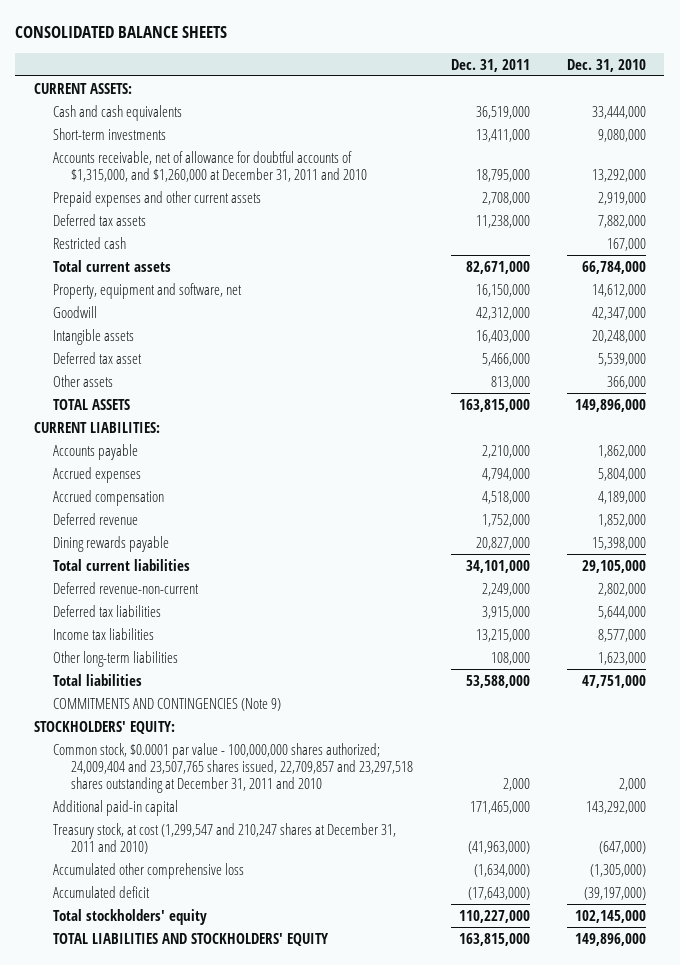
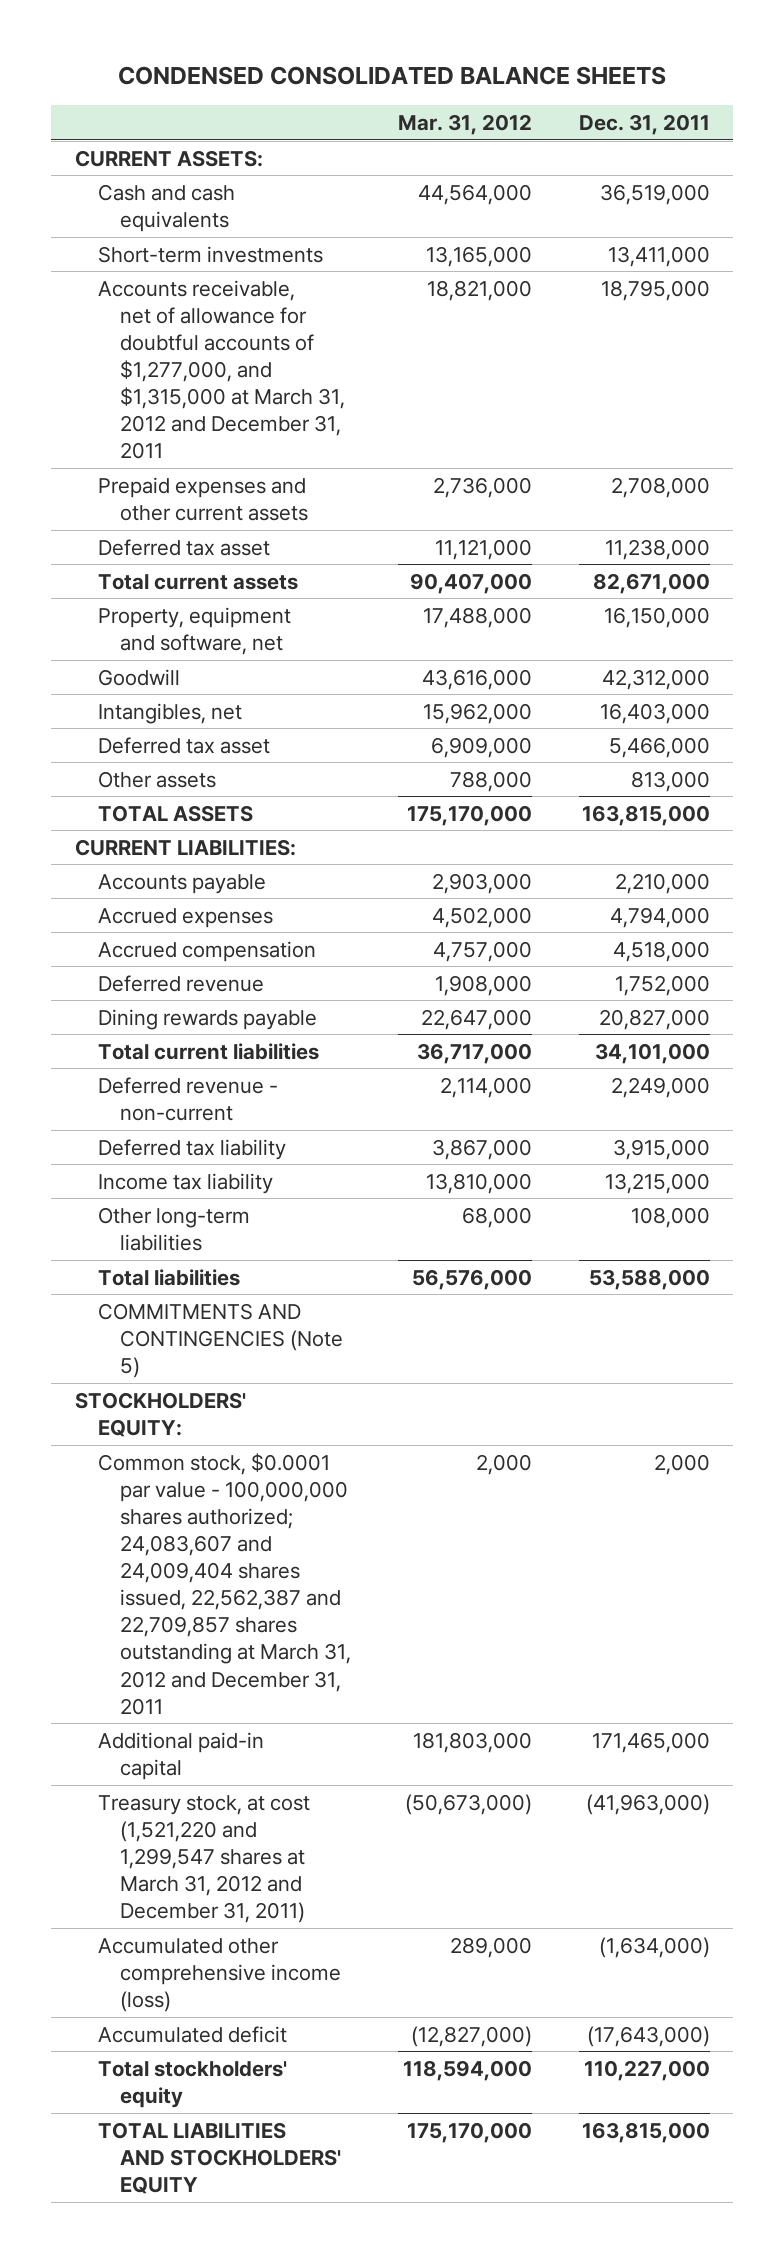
[15,26,228,39] CONSOLIDATED BALANCE SHEETS -> [118,66,667,86] CONDENSED CONSOLIDATED BALANCE SHEETS
[566,58,646,72] Dec. 31, 2010 -> none
none -> [398,113,533,135] Mar. 31, 2012
[52,150,368,182] Accounts receivable, net of allowance for doubtful accounts of $1,315,000, and $1,260,000 at December 31, 2011 and 2010 -> [97,279,346,460] Accounts receivable, net of allowance for doubtful accounts of $1,277,000, and $1,315,000 at March 31, 2012 and December 31, 2011
[52,236,126,249] Restricted cash -> none
[52,213,146,226] Deferred tax assets -> [97,538,270,556] Deferred tax asset
[52,328,134,345] Intangible assets -> [97,702,242,724] Intangibles, net
[52,581,199,594] Deferred revenue-non-current -> [97,1076,278,1121] Deferred revenue - non-current
[52,604,161,617] Deferred tax liabilities -> [97,1138,286,1160] Deferred tax liability
[52,627,154,640] Income tax liabilities -> [97,1172,273,1194] Income tax liability
[52,697,281,711] COMMITMENTS AND CONTINGENCIES (Note 9) -> [97,1302,344,1378] COMMITMENTS AND CONTINGENCIES (Note 5)
[52,742,414,794] Common stock, $0.0001 par value - 100,000,000 shares authorized; 24,009,404 and 23,507,765 shares issued, 22,709,857 and 23,297,518 shares outstanding at December 31, 2011 and 2010 -> [97,1452,352,1715] Common stock, $0.0001 par value - 100,000,000 shares authorized; 24,083,607 and 24,009,404 shares issued, 22,562,387 and 22,709,857 shares outstanding at March 31, 2012 and December 31, 2011
[52,822,396,854] Treasury stock, at cost (1,299,547 and 210,247 shares at December 31, 2011 and 2010) -> [97,1794,310,1924] Treasury stock, at cost (1,521,220 and 1,299,547 shares at March 31, 2012 and December 31, 2011)
[52,862,244,879] Accumulated other comprehensive loss -> [97,1937,342,2012] Accumulated other comprehensive income (loss)

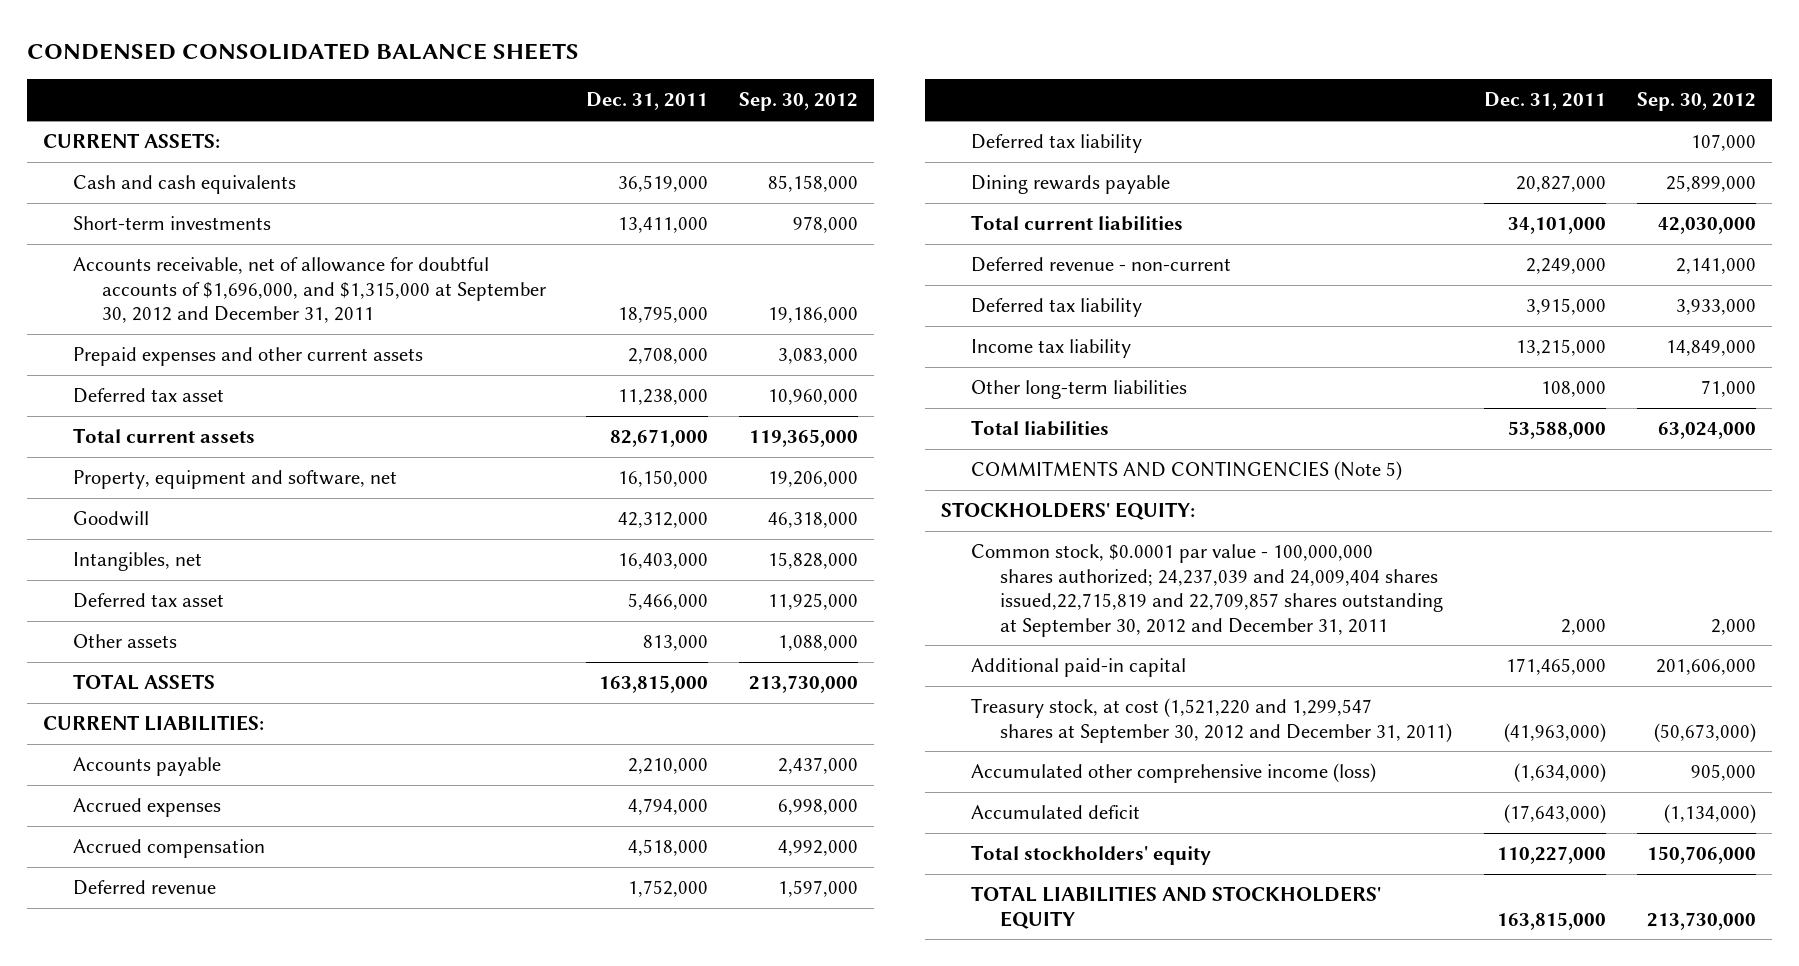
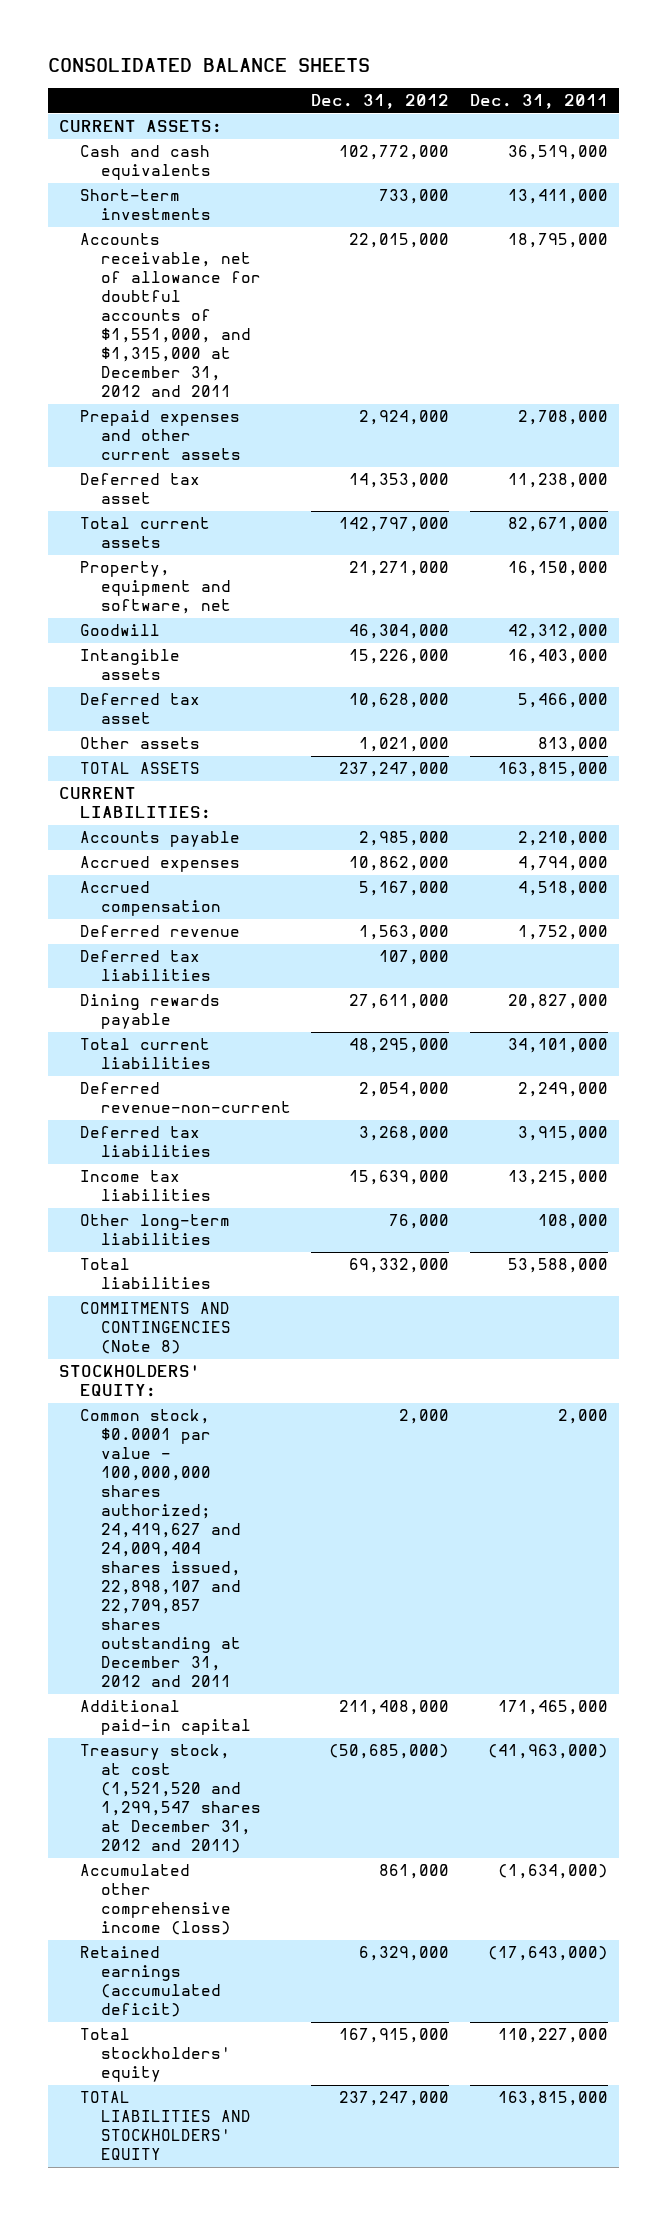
[27,42,580,60] CONDENSED CONSOLIDATED BALANCE SHEETS -> [48,58,371,73] CONSOLIDATED BALANCE SHEETS
[739,92,859,112] Sep. 30, 2012 -> none
none -> [311,94,450,110] Dec. 31, 2012
[72,257,547,324] Accounts receivable, net of allowance for doubtful accounts of $1,696,000, and $1,315,000 at September 30, 2012 and December 31, 2011 -> [79,233,261,398] Accounts receivable, net of allowance for doubtful accounts of $1,551,000, and $1,315,000 at December 31, 2012 and 2011
[72,552,202,572] Intangibles, net -> [79,649,180,681] Intangible assets
[970,134,1142,154] Deferred tax liability -> [79,950,211,982] Deferred tax liabilities
[970,257,1231,273] Deferred revenue - non-current -> [79,1082,291,1114] Deferred revenue-non-current
[970,298,1142,318] Deferred tax liability -> [79,1126,211,1158] Deferred tax liabilities
[970,339,1131,359] Income tax liability -> [79,1170,211,1202] Income tax liabilities
[970,461,1402,482] COMMITMENTS AND CONTINGENCIES (Note 5) -> [79,1302,231,1355] COMMITMENTS AND CONTINGENCIES (Note 8)
[970,544,1444,637] Common stock, $0.0001 par value - 100,000,000 shares authorized; 24,237,039 and 24,009,404 shares issued,22,715,819 and 22,709,857 shares outstanding at September 30, 2012 and December 31, 2011 -> [79,1409,241,1687] Common stock, $0.0001 par value - 100,000,000 shares authorized; 24,419,627 and 24,009,404 shares issued, 22,898,107 and 22,709,857 shares outstanding at December 31, 2012 and 2011
[970,698,1453,743] Treasury stock, at cost (1,521,220 and 1,299,547 shares at September 30, 2012 and December 31, 2011) -> [79,1744,261,1854] Treasury stock, at cost (1,521,520 and 1,299,547 shares at December 31, 2012 and 2011)
[970,805,1140,820] Accumulated deficit -> [79,1946,221,2018] Retained earnings (accumulated deficit)

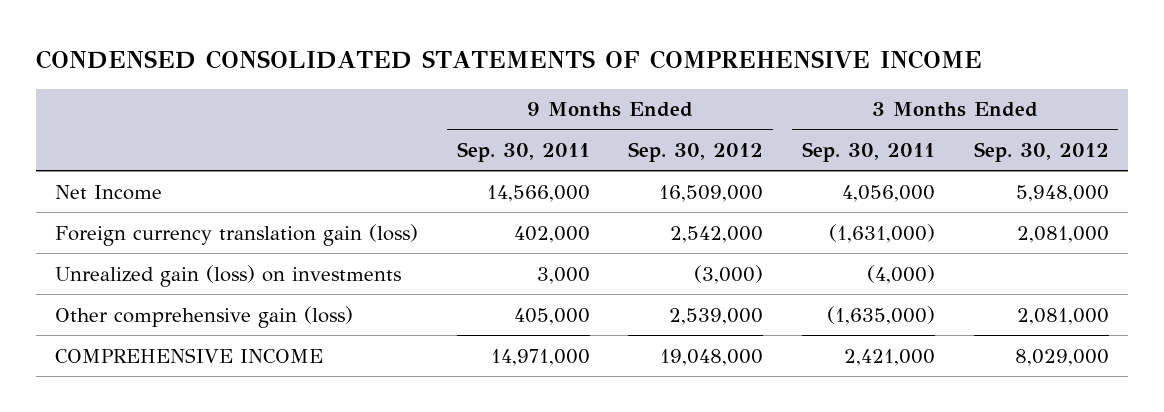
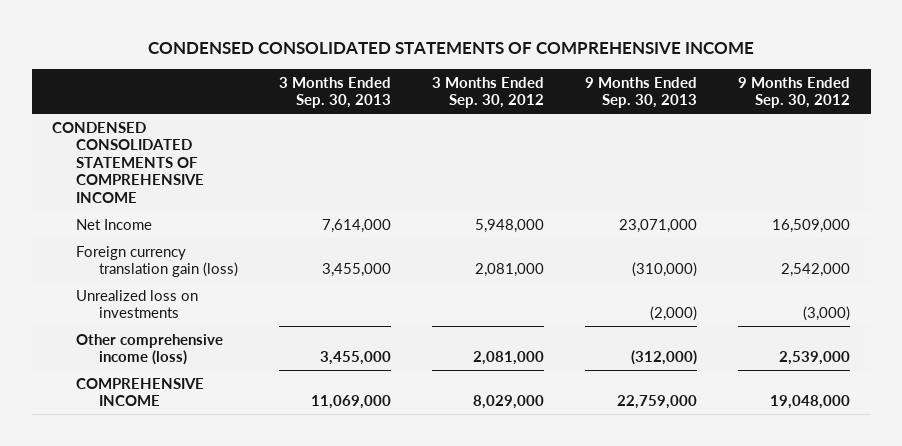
[456,141,590,162] Sep. 30, 2011 -> none
[801,141,935,162] Sep. 30, 2011 -> none
none -> [279,76,392,109] 3 Months Ended Sep. 30, 2013
none -> [585,76,698,109] 9 Months Ended Sep. 30, 2013
none -> [52,121,204,203] CONDENSED CONSOLIDATED STATEMENTS OF COMPREHENSIVE INCOME
[55,264,402,287] Unrealized gain (loss) on investments -> [75,289,198,319] Unrealized loss on investments
[55,305,354,328] Other comprehensive gain (loss) -> [75,333,223,366] Other comprehensive income (loss)

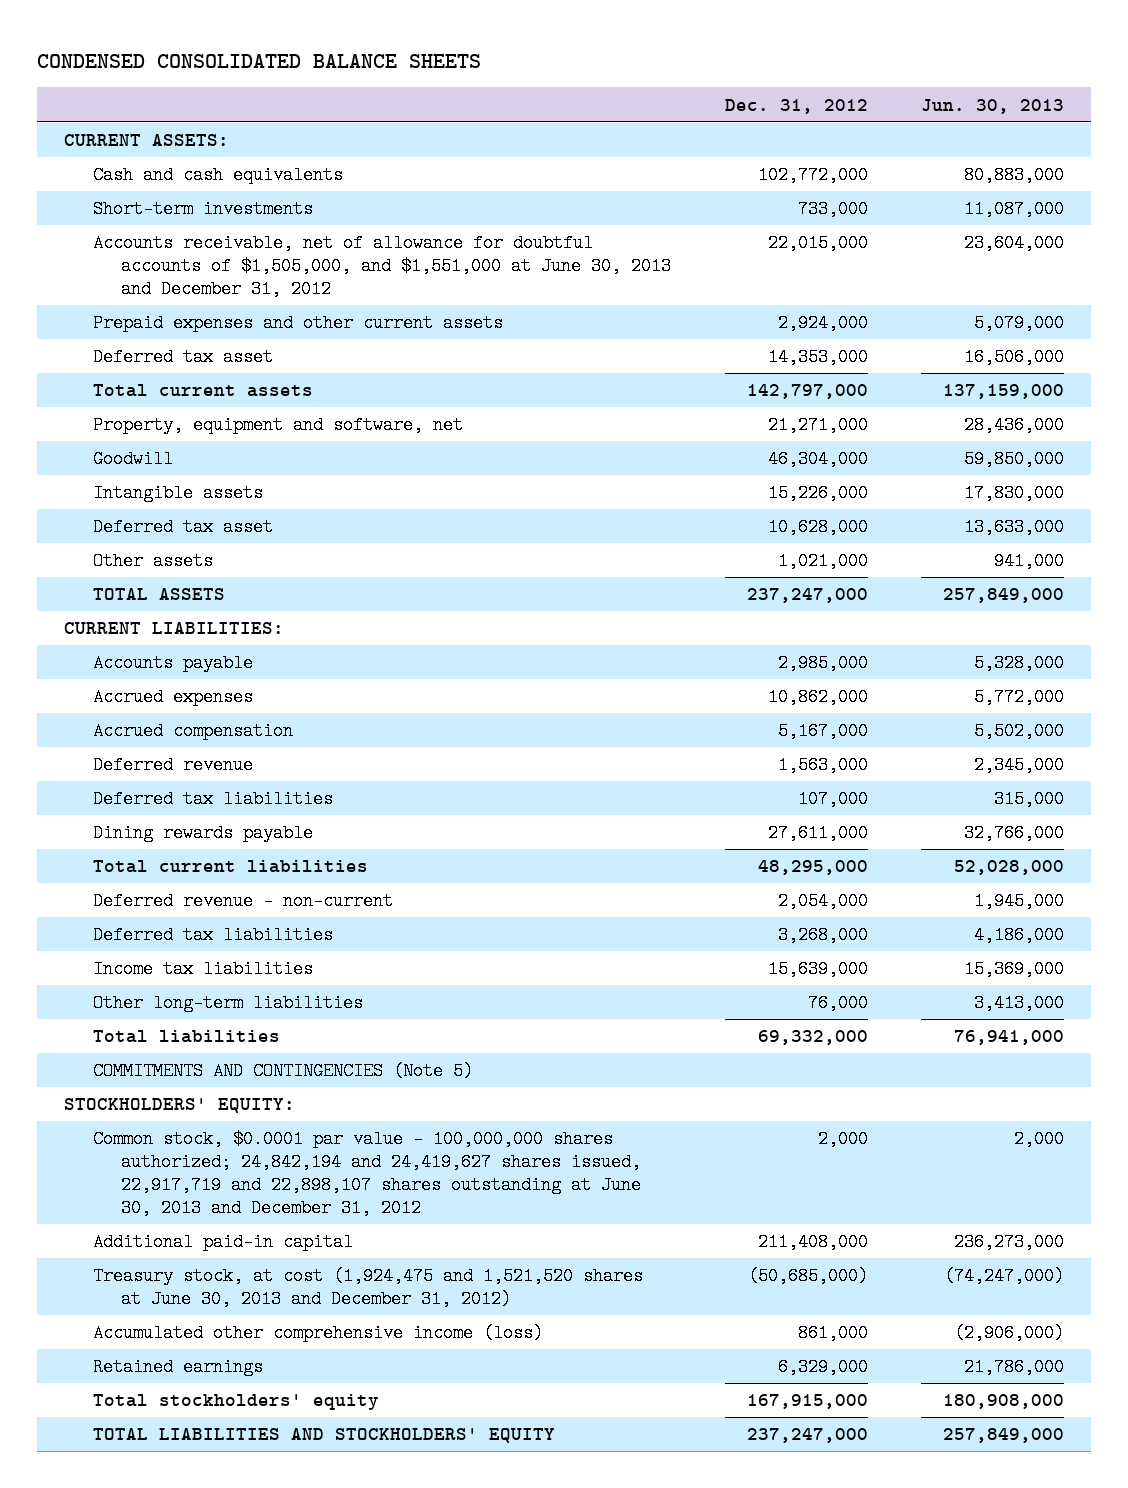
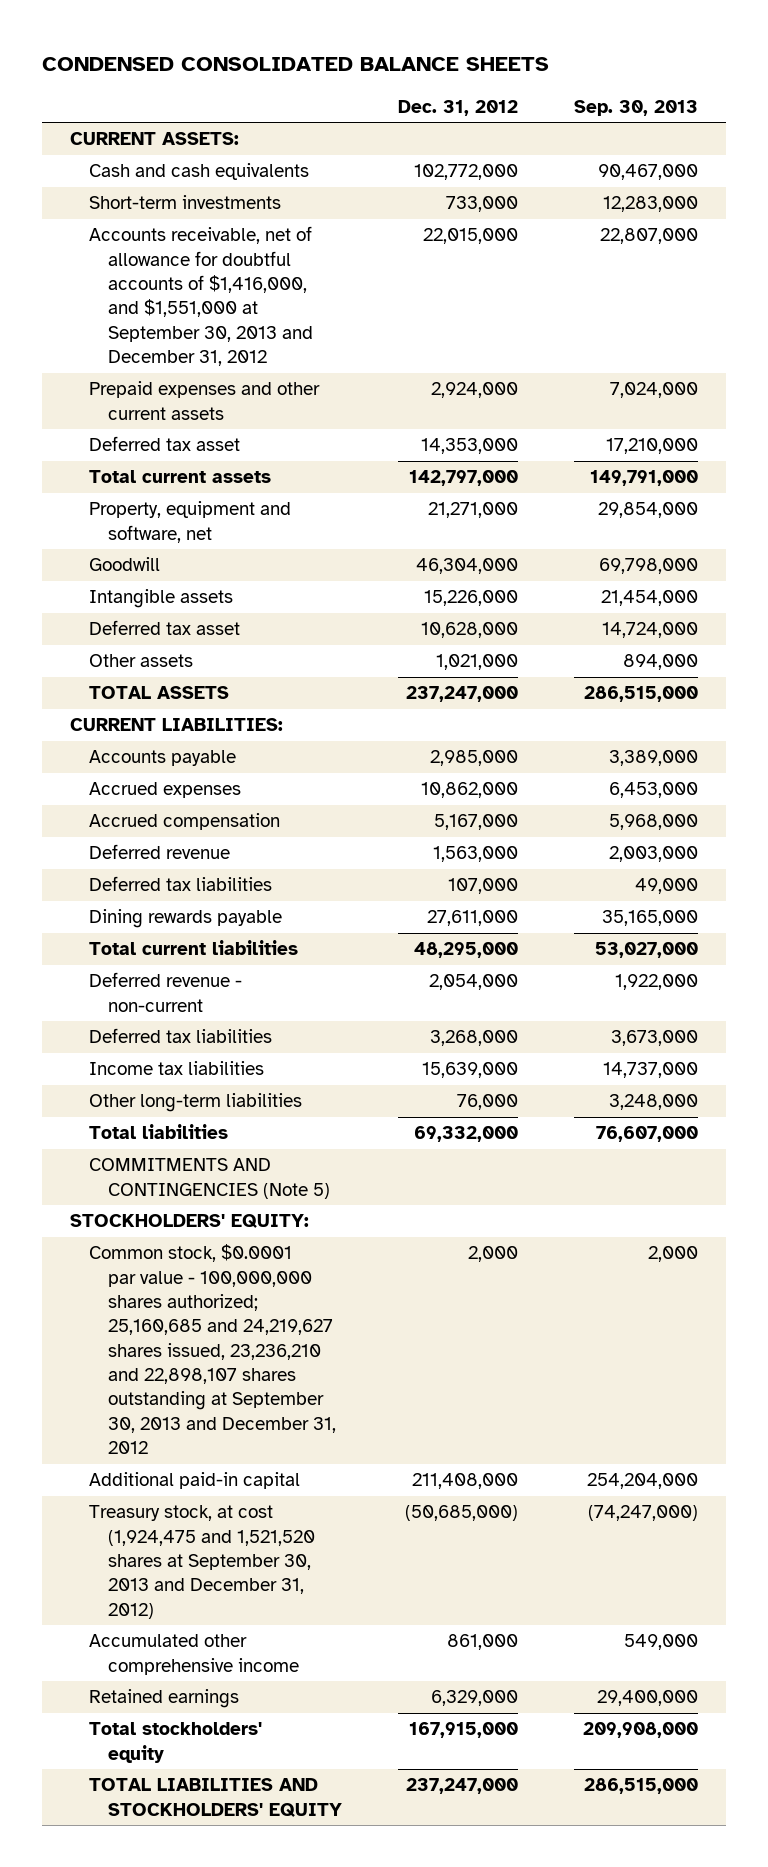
[920,98,1064,114] Jun. 30, 2013 -> none
none -> [573,99,698,116] Sep. 30, 2013
[92,234,672,298] Accounts receivable, net of allowance for doubtful accounts of $1,505,000, and $1,551,000 at June 30, 2013 and December 31, 2012 -> [88,226,313,366] Accounts receivable, net of allowance for doubtful accounts of $1,416,000, and $1,551,000 at September 30, 2013 and December 31, 2012
[92,1130,642,1217] Common stock, $0.0001 par value - 100,000,000 shares authorized; 24,842,194 and 24,419,627 shares issued, 22,917,719 and 22,898,107 shares outstanding at June 30, 2013 and December 31, 2012 -> [88,1244,336,1454] Common stock, $0.0001 par value - 100,000,000 shares authorized; 25,160,685 and 24,219,627 shares issued, 23,236,210 and 22,898,107 shares outstanding at September 30, 2013 and December 31, 2012
[92,1267,643,1308] Treasury stock, at cost (1,924,475 and 1,521,520 shares at June 30, 2013 and December 31, 2012) -> [88,1505,315,1619] Treasury stock, at cost (1,924,475 and 1,521,520 shares at September 30, 2013 and December 31, 2012)
[92,1324,543,1343] Accumulated other comprehensive income (loss) -> [88,1634,299,1675] Accumulated other comprehensive income

